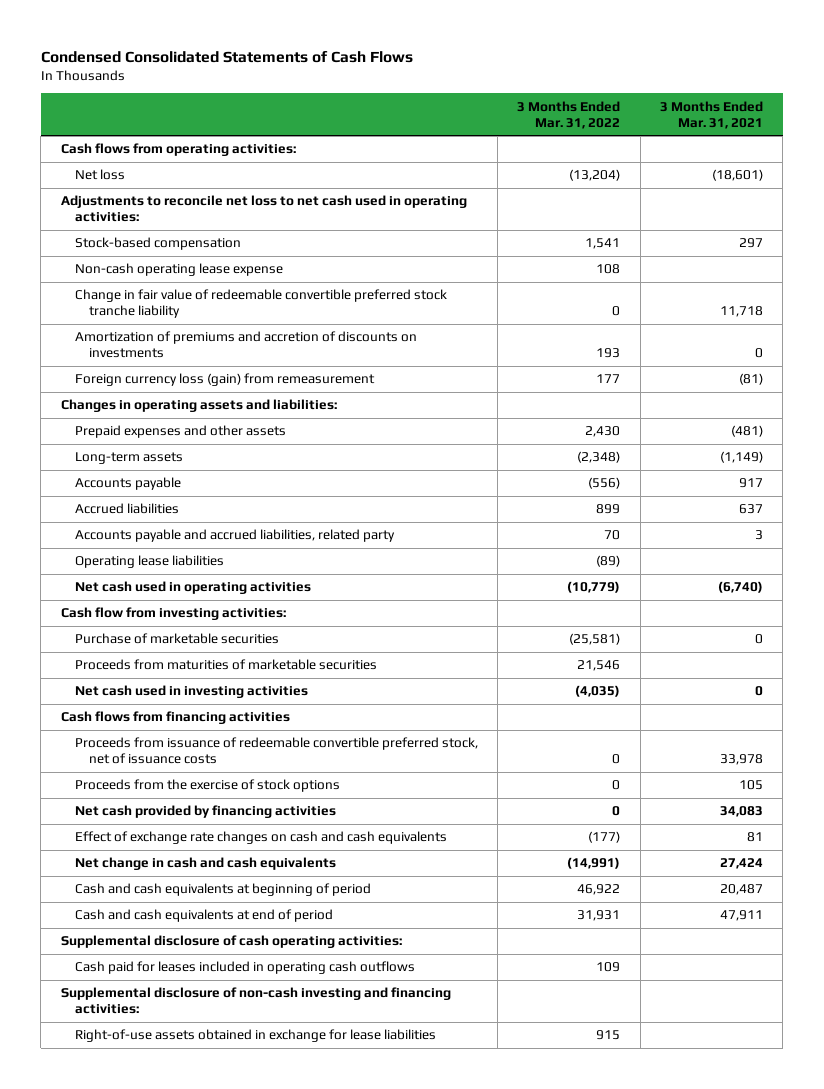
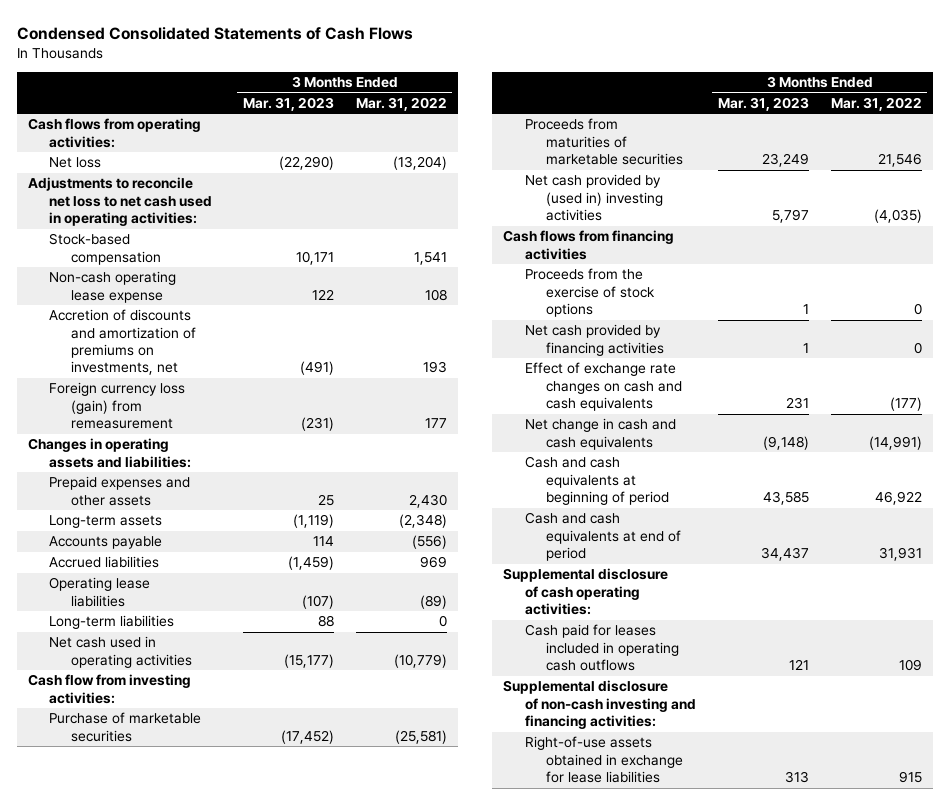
[659,100,763,129] 3 Months Ended Mar. 31, 2021 -> none
none -> [242,96,334,111] Mar. 31, 2023
[74,289,447,319] Change in fair value of redeemable convertible preferred stock tranche liability -> none
[74,331,417,359] Amortization of premiums and accretion of discounts on investments -> [49,309,196,376] Accretion of discounts and amortization of premiums on investments, net
[74,529,395,543] Accounts payable and accrued liabilities, related party -> none
[596,504,621,515] 899 -> [419,556,447,569] 969
none -> [49,615,175,630] Long-term liabilities
[74,685,308,699] Net cash used in investing activities -> [524,174,663,222] Net cash provided by (used in) investing activities
[74,737,478,765] Proceeds from issuance of redeemable convertible preferred stock, net of issuance costs -> none

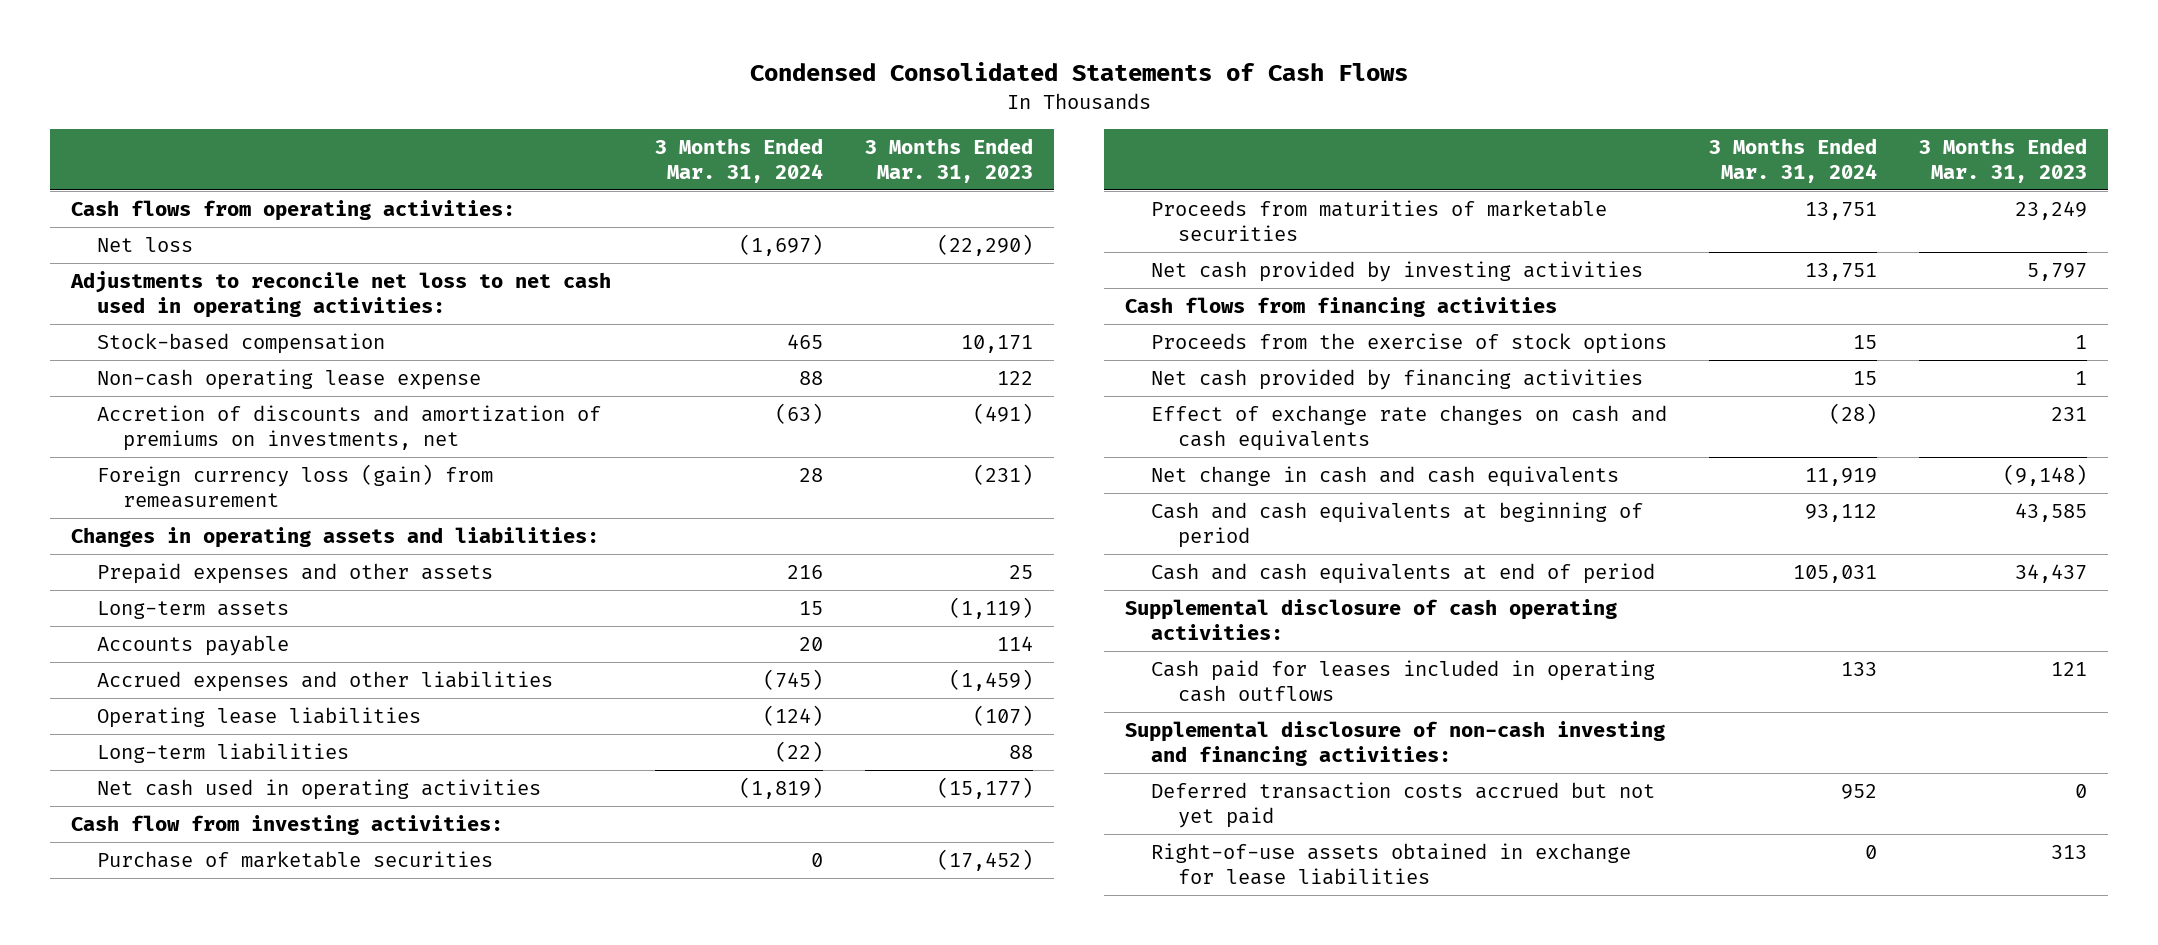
[355,96,447,111] Mar. 31, 2022 -> none
none -> [654,137,823,183] 3 Months Ended Mar. 31, 2024
[49,556,160,569] Accrued liabilities -> [96,670,553,692] Accrued expenses and other liabilities
[524,174,663,222] Net cash provided by (used in) investing activities -> [1151,260,1644,282] Net cash provided by investing activities
none -> [1151,781,1656,829] Deferred transaction costs accrued but not yet paid

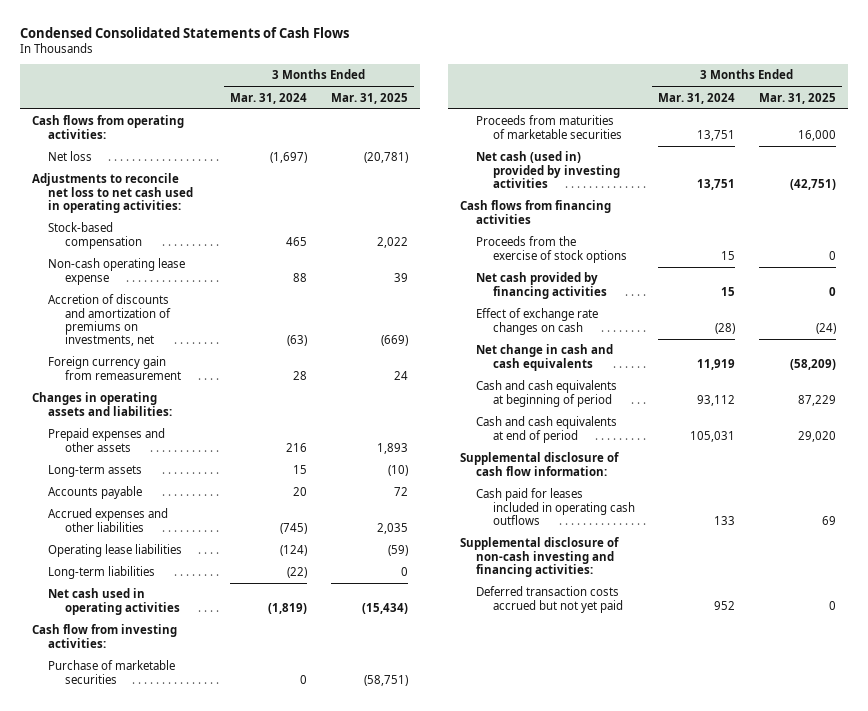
[864,137,1033,183] 3 Months Ended Mar. 31, 2023 -> none
none -> [330,92,408,104] Mar. 31, 2025
[96,463,493,509] Foreign currency loss (gain) from remeasurement -> [48,356,181,380] Foreign currency gain from remeasurement
[1151,260,1644,282] Net cash provided by investing activities -> [476,151,620,188] Net cash (used in) provided by investing activities
[1151,404,1668,452] Effect of exchange rate changes on cash and cash equivalents -> [476,308,599,335] Effect of exchange rate changes on cash
[1124,598,1617,641] Supplemental disclosure of cash operating activities: -> [459,452,619,476] Supplemental disclosure of cash flow information:
[1151,842,1632,886] Right-of-use assets obtained in exchange for lease liabilities -> none

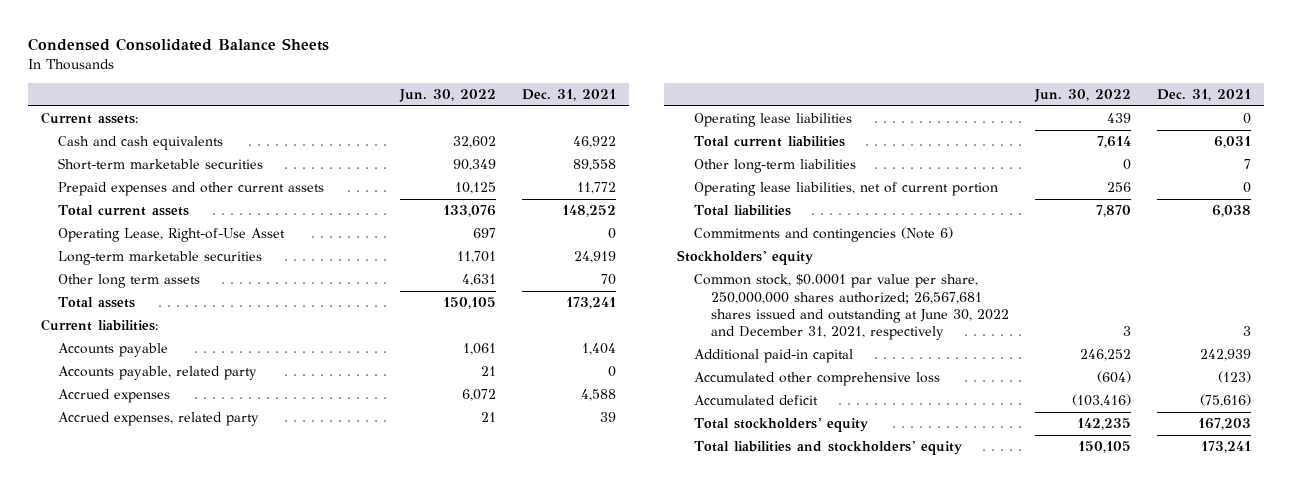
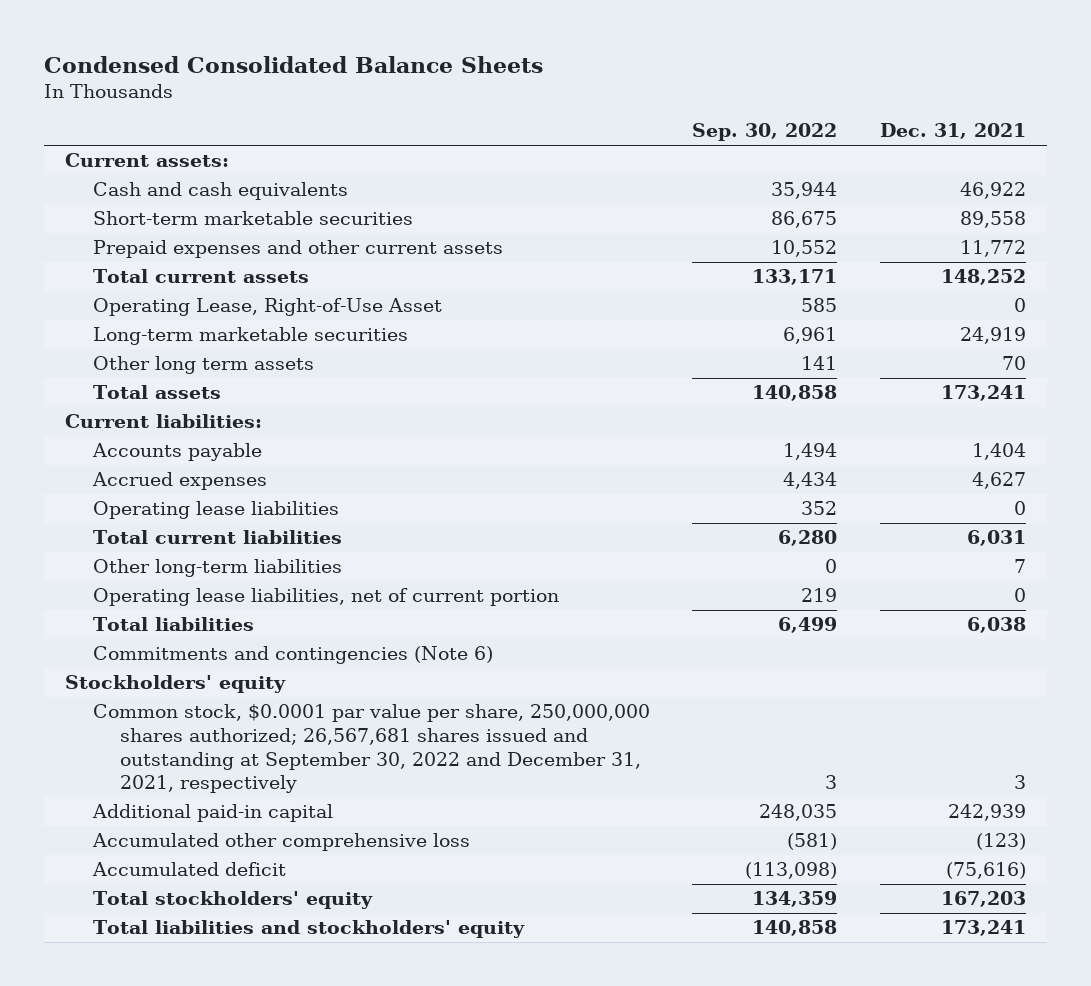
[398,89,496,103] Jun. 30, 2022 -> none
none -> [692,123,838,142] Sep. 30, 2022
[58,366,258,381] Accounts payable, related party -> none
[58,412,260,427] Accrued expenses, related party -> none
[580,389,616,402] 4,588 -> [971,472,1026,490] 4,627
[693,274,1010,341] Common stock, $0.0001 par value per share, 250,000,000 shares authorized; 26,567,681 shares issued and outstanding at June 30, 2022 and December 31, 2021, respectively -> [92,704,650,794] Common stock, $0.0001 par value per share, 250,000,000 shares authorized; 26,567,681 shares issued and outstanding at September 30, 2022 and December 31, 2021, respectively

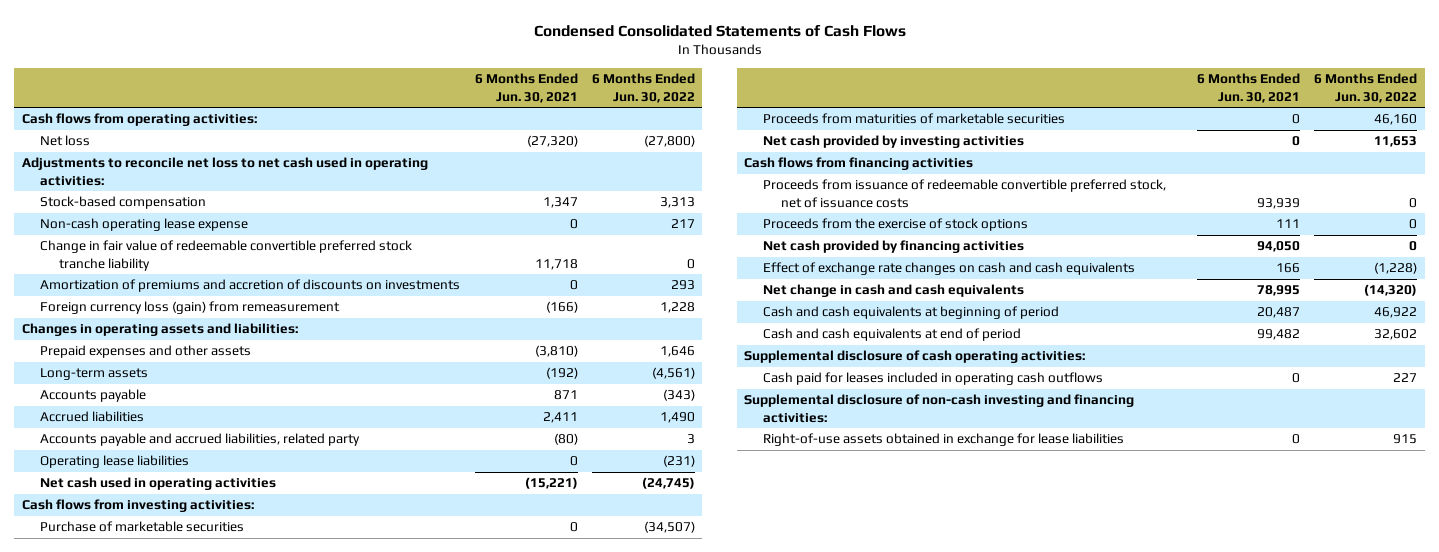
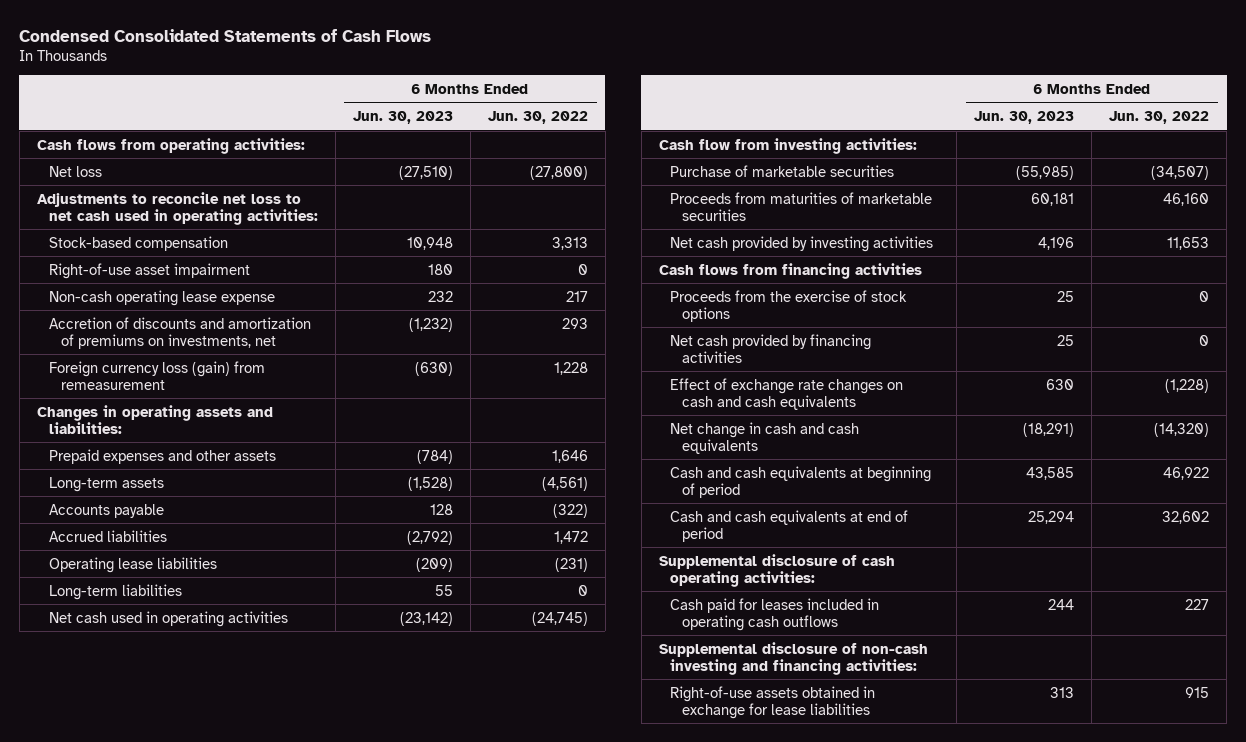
[474,72,578,103] 6 Months Ended Jun. 30, 2021 -> none
none -> [352,111,453,125] Jun. 30, 2023
none -> [48,262,250,279] Right-of-use asset impairment
[40,240,413,272] Change in fair value of redeemable convertible preferred stock tranche liability -> none
[40,279,461,293] Amortization of premiums and accretion of discounts on investments -> [48,316,311,349] Accretion of discounts and amortization of premiums on investments, net
[40,433,361,447] Accounts payable and accrued liabilities, related party -> none
[663,389,696,402] (343) -> [552,503,588,518] (322)
[660,412,696,424] 1,490 -> [553,530,588,544] 1,472
none -> [48,583,182,600] Long-term liabilities
[21,499,254,513] Cash flows from investing activities: -> [658,137,917,154] Cash flow from investing activities:
[762,179,1166,209] Proceeds from issuance of redeemable convertible preferred stock, net of issuance costs -> none

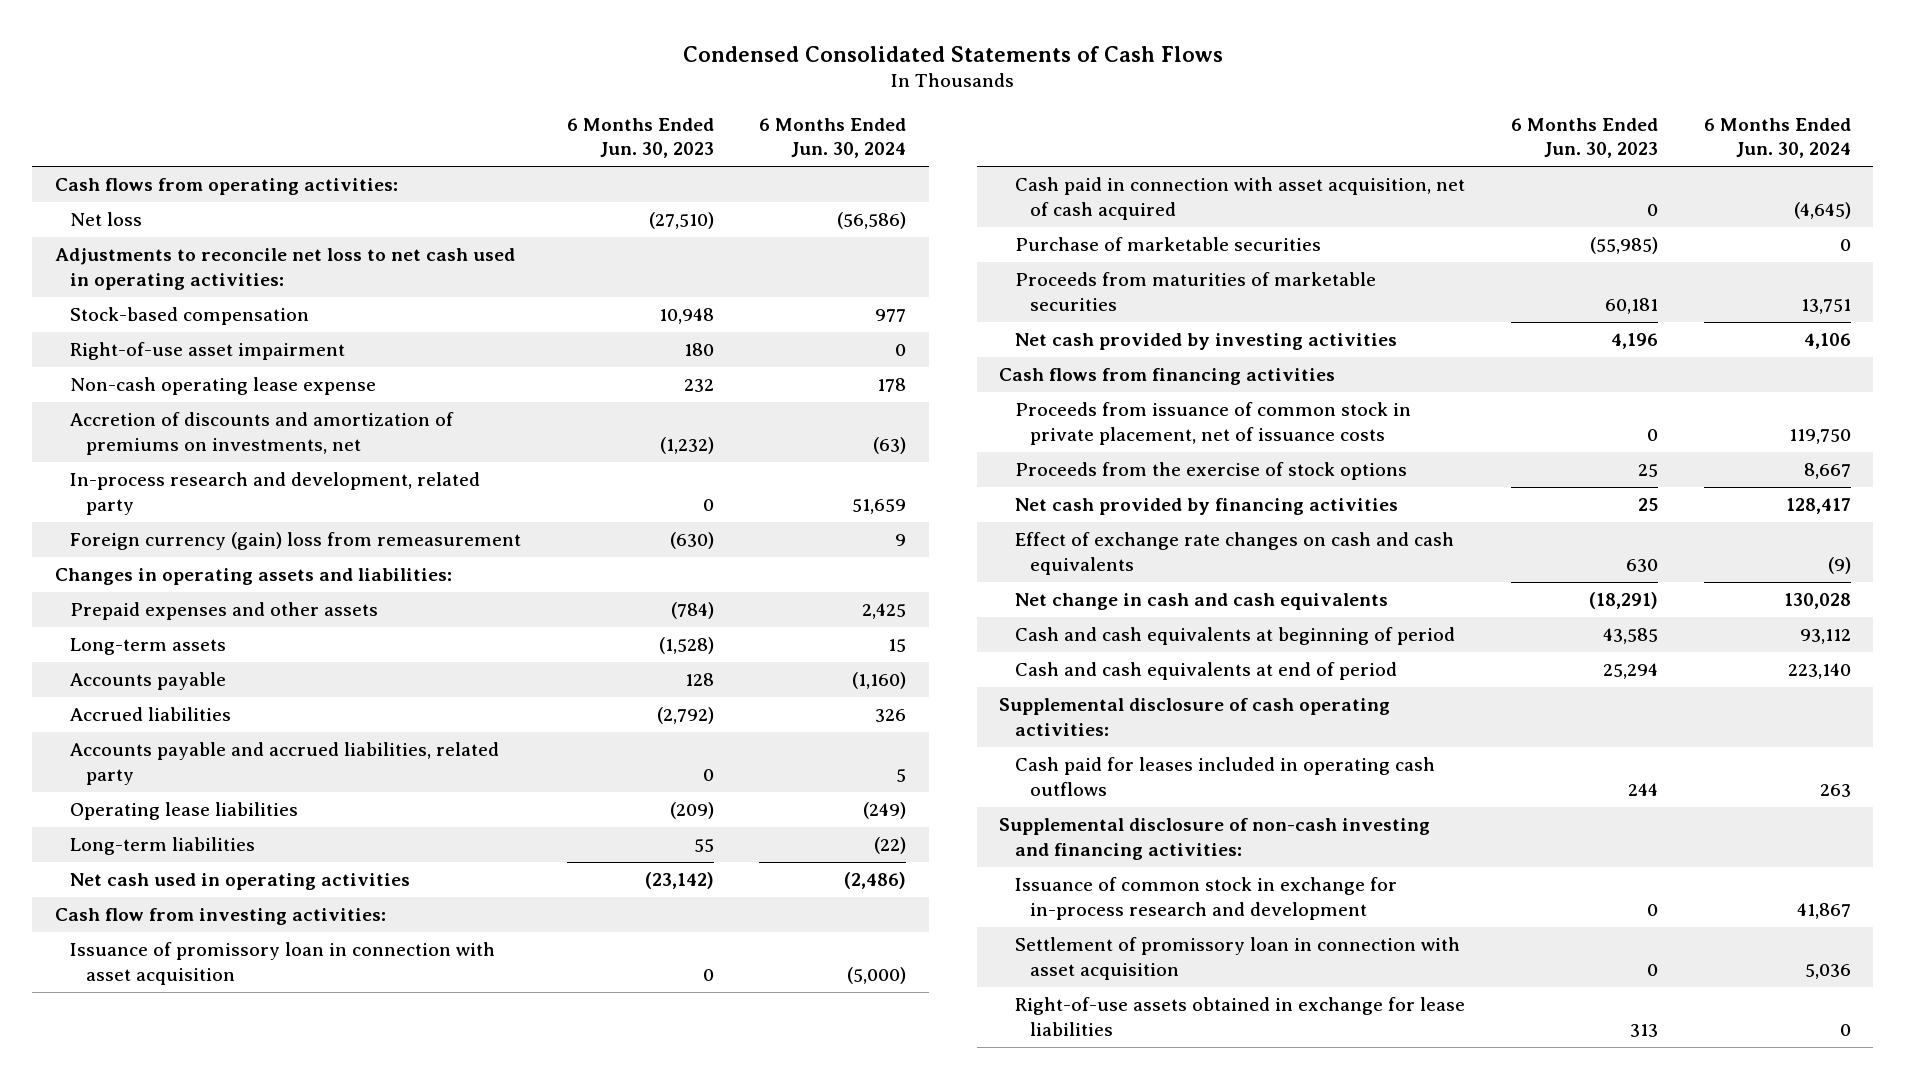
[487,111,588,125] Jun. 30, 2022 -> none
none -> [759,117,907,159] 6 Months Ended Jun. 30, 2024
none -> [70,472,481,515] In-process research and development, related party
[48,360,265,390] Foreign currency loss (gain) from remeasurement -> [70,532,522,551] Foreign currency (gain) loss from remeasurement
none -> [70,742,500,785] Accounts payable and accrued liabilities, related party
none -> [70,942,496,985] Issuance of promissory loan in connection with asset acquisition
none -> [1014,177,1465,220] Cash paid in connection with asset acquisition, net of cash acquired
none -> [1014,402,1411,445] Proceeds from issuance of common stock in private placement, net of issuance costs
none -> [1014,877,1397,920] Issuance of common stock in exchange for in-process research and development
none -> [1014,937,1460,980] Settlement of promissory loan in connection with asset acquisition

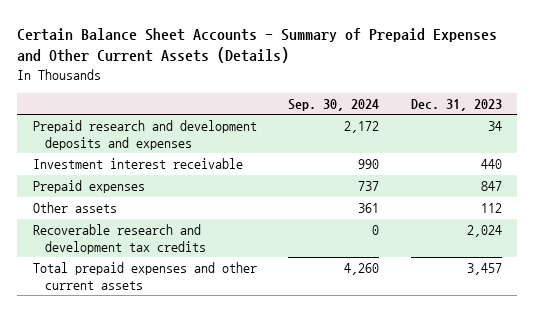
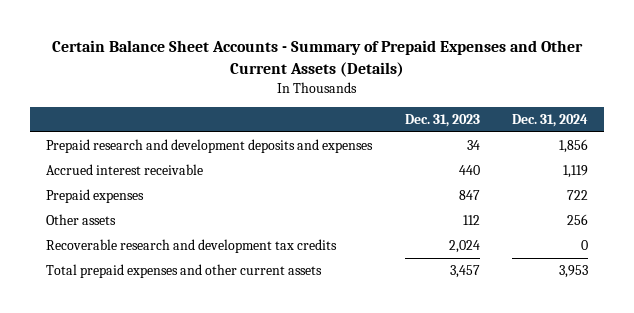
[288,98,380,111] Sep. 30, 2024 -> none
none -> [511,113,588,127] Dec. 31, 2024
[33,158,244,170] Investment interest receivable -> [46,164,204,176] Accrued interest receivable

